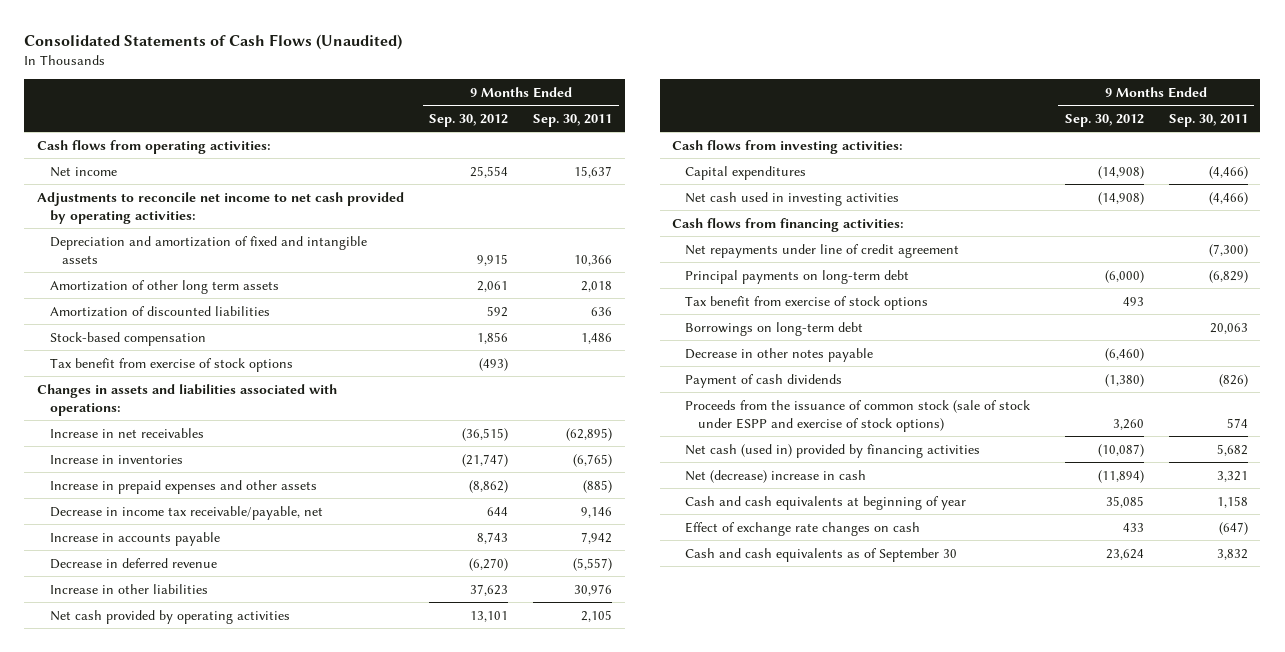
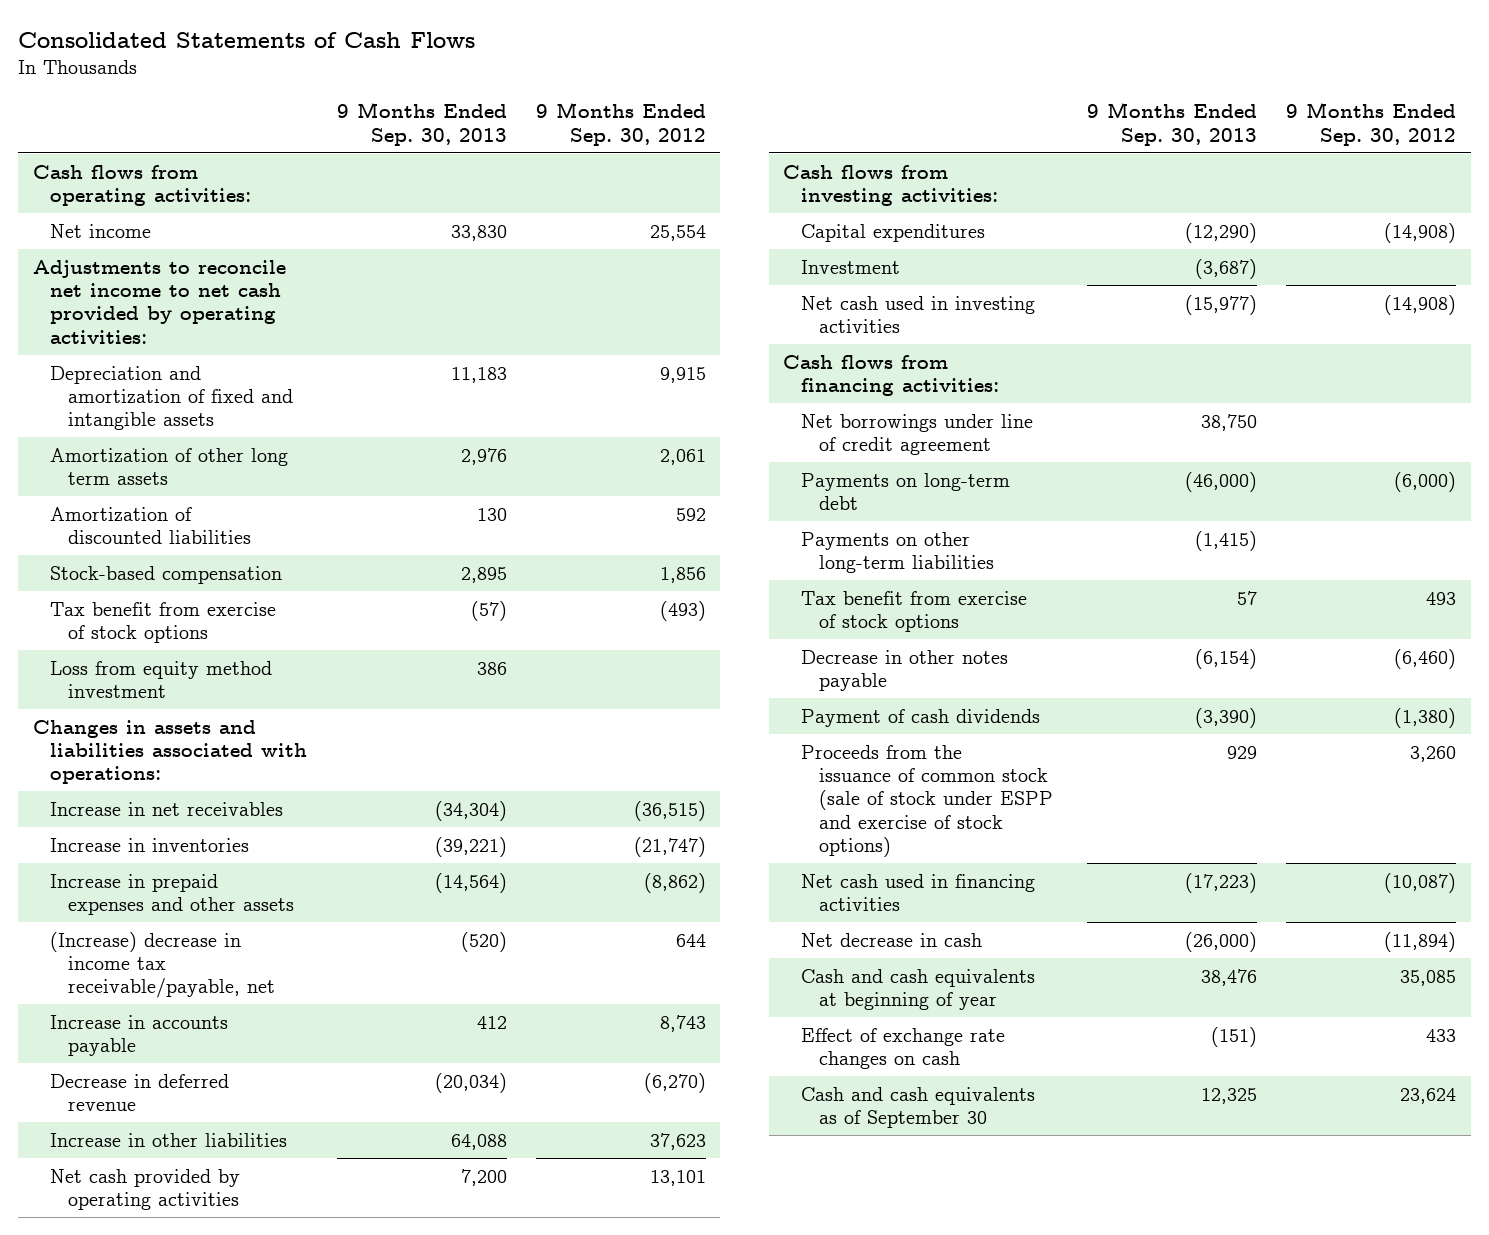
[24,34,403,51] Consolidated Statements of Cash Flows (Unaudited) -> [18,32,476,49] Consolidated Statements of Cash Flows
[533,113,613,127] Sep. 30, 2011 -> none
none -> [336,102,507,146] 9 Months Ended Sep. 30, 2013
none -> [50,660,273,698] Loss from equity method investment
[49,505,323,520] Decrease in income tax receivable/payable, net -> [50,931,276,999] (Increase) decrease in income tax receivable/payable, net
none -> [801,259,901,274] Investment
[685,243,960,258] Net repayments under line of credit agreement -> [801,413,1034,455] Net borrowings under line of credit agreement
[685,269,910,284] Principal payments on long-term debt -> [801,472,1011,510] Payments on long-term debt
none -> [801,531,994,573] Payments on other long-term liabilities
[685,321,864,336] Borrowings on long-term debt -> none
[685,443,981,458] Net cash (used in) provided by financing activities -> [801,873,1036,911] Net cash used in financing activities
[685,469,867,483] Net (decrease) increase in cash -> [801,932,983,947] Net decrease in cash

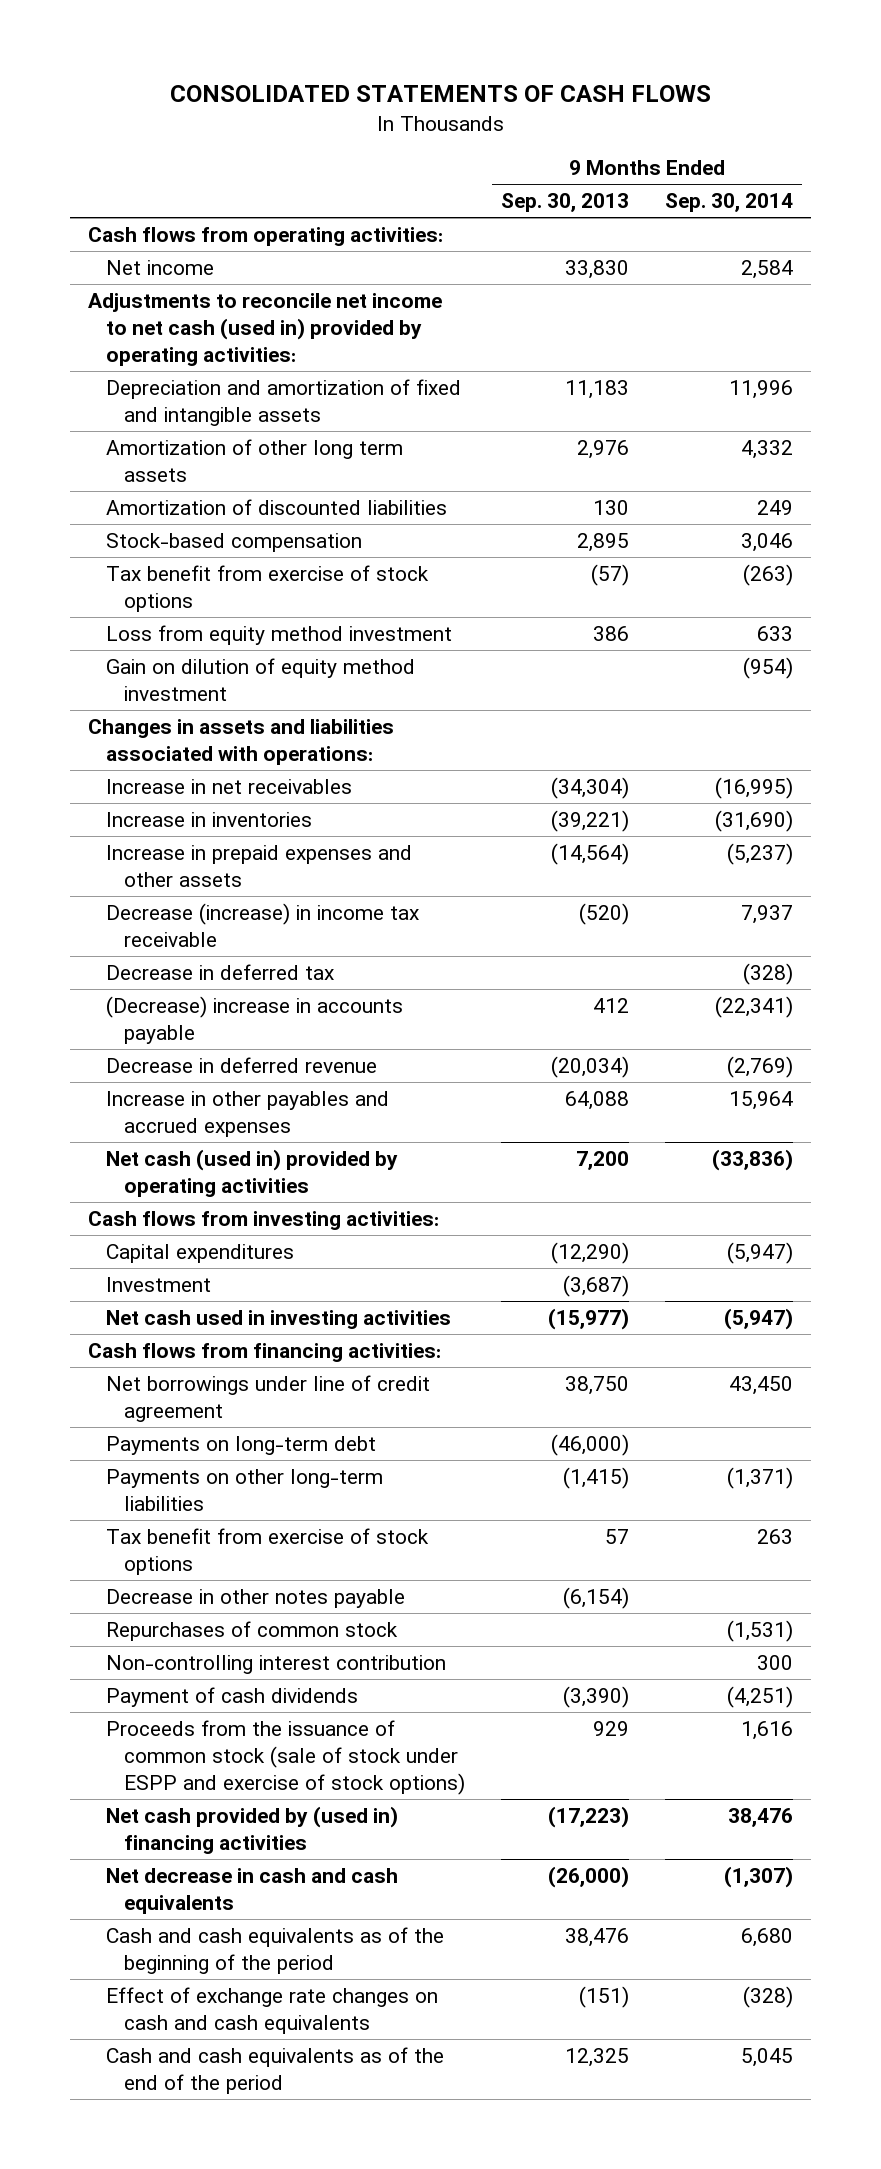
[18,32,476,49] Consolidated Statements of Cash Flows -> [169,85,711,103] CONSOLIDATED STATEMENTS OF CASH FLOWS
[535,102,706,146] 9 Months Ended Sep. 30, 2012 -> none
none -> [665,193,794,213] Sep. 30, 2014
[32,259,286,344] Adjustments to reconcile net income to net cash provided by operating activities: -> [88,292,443,366] Adjustments to reconcile net income to net cash (used in) provided by operating activities:
none -> [106,657,416,701] Gain on dilution of equity method investment
[50,931,276,999] (Increase) decrease in income tax receivable/payable, net -> [106,902,420,947] Decrease (increase) in income tax receivable
none -> [106,963,335,980] Decrease in deferred tax
[50,1014,229,1056] Increase in accounts payable -> [106,995,404,1044] (Decrease) increase in accounts payable
[50,1132,288,1147] Increase in other liabilities -> [106,1090,390,1137] Increase in other payables and accrued expenses
[50,1168,241,1210] Net cash provided by operating activities -> [106,1148,399,1197] Net cash (used in) provided by operating activities
none -> [106,1620,399,1641] Repurchases of common stock
none -> [106,1654,447,1674] Non-controlling interest contribution
[801,873,1036,911] Net cash used in financing activities -> [106,1805,399,1854] Net cash provided by (used in) financing activities
[801,932,983,947] Net decrease in cash -> [106,1867,399,1914] Net decrease in cash and cash equivalents
[801,968,1036,1010] Cash and cash equivalents at beginning of year -> [106,1926,445,1974] Cash and cash equivalents as of the beginning of the period
[801,1027,1006,1069] Effect of exchange rate changes on cash -> [106,1986,439,2034] Effect of exchange rate changes on cash and cash equivalents
[801,1086,1036,1128] Cash and cash equivalents as of September 30 -> [106,2046,445,2094] Cash and cash equivalents as of the end of the period

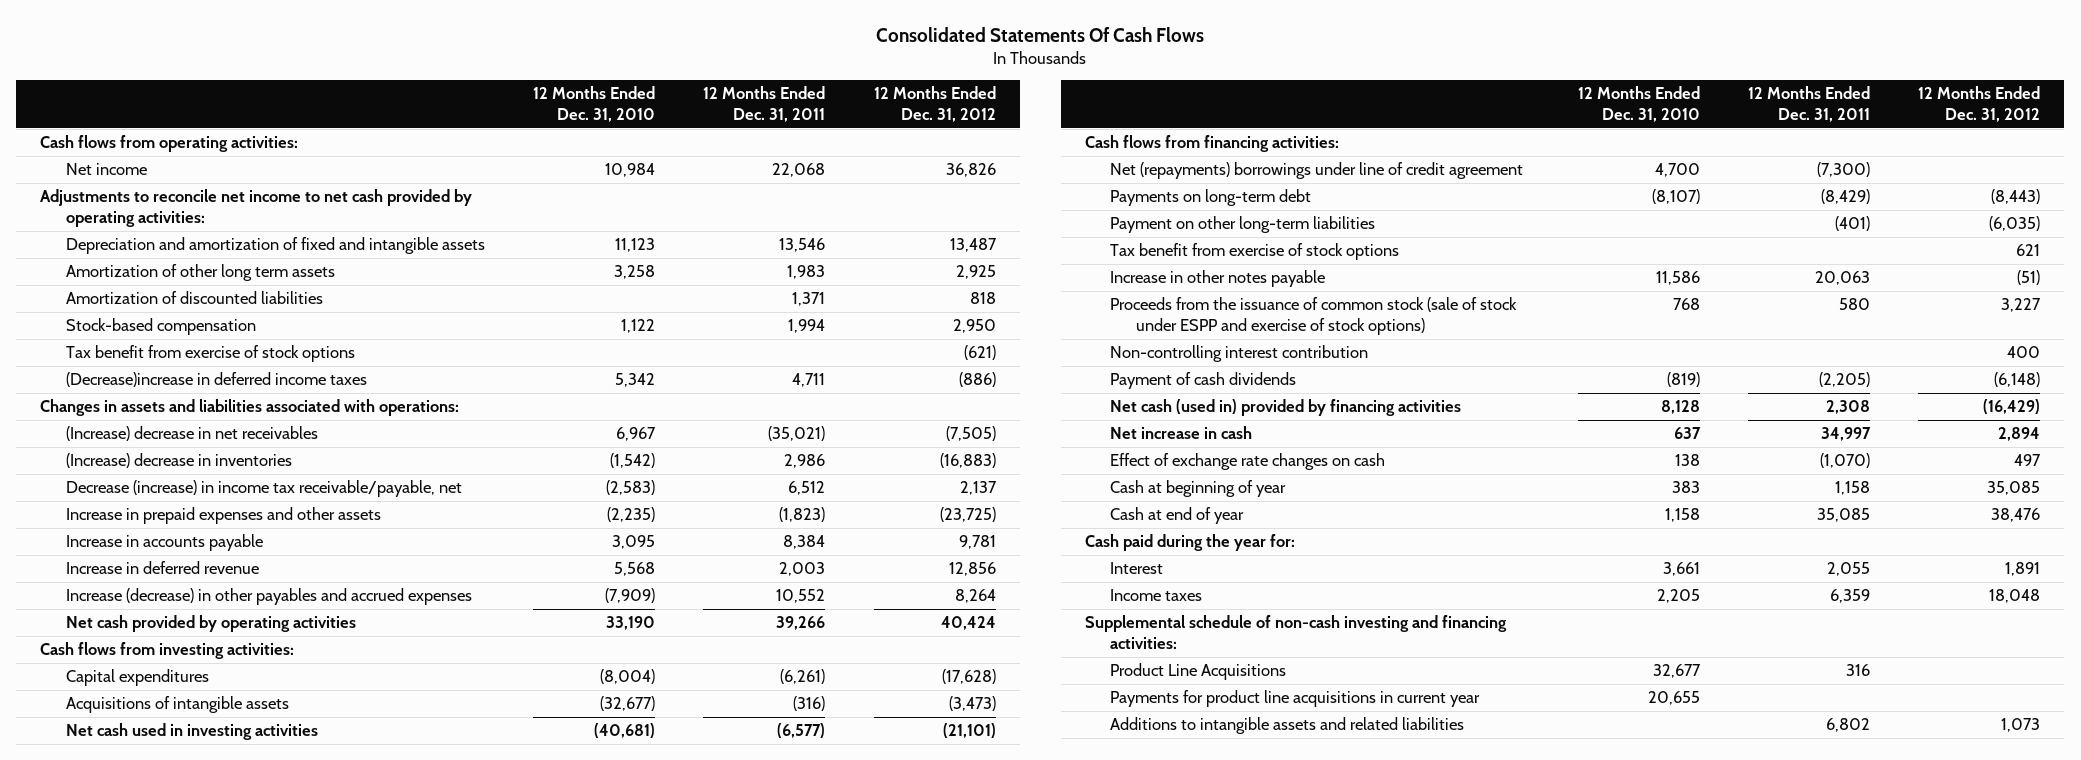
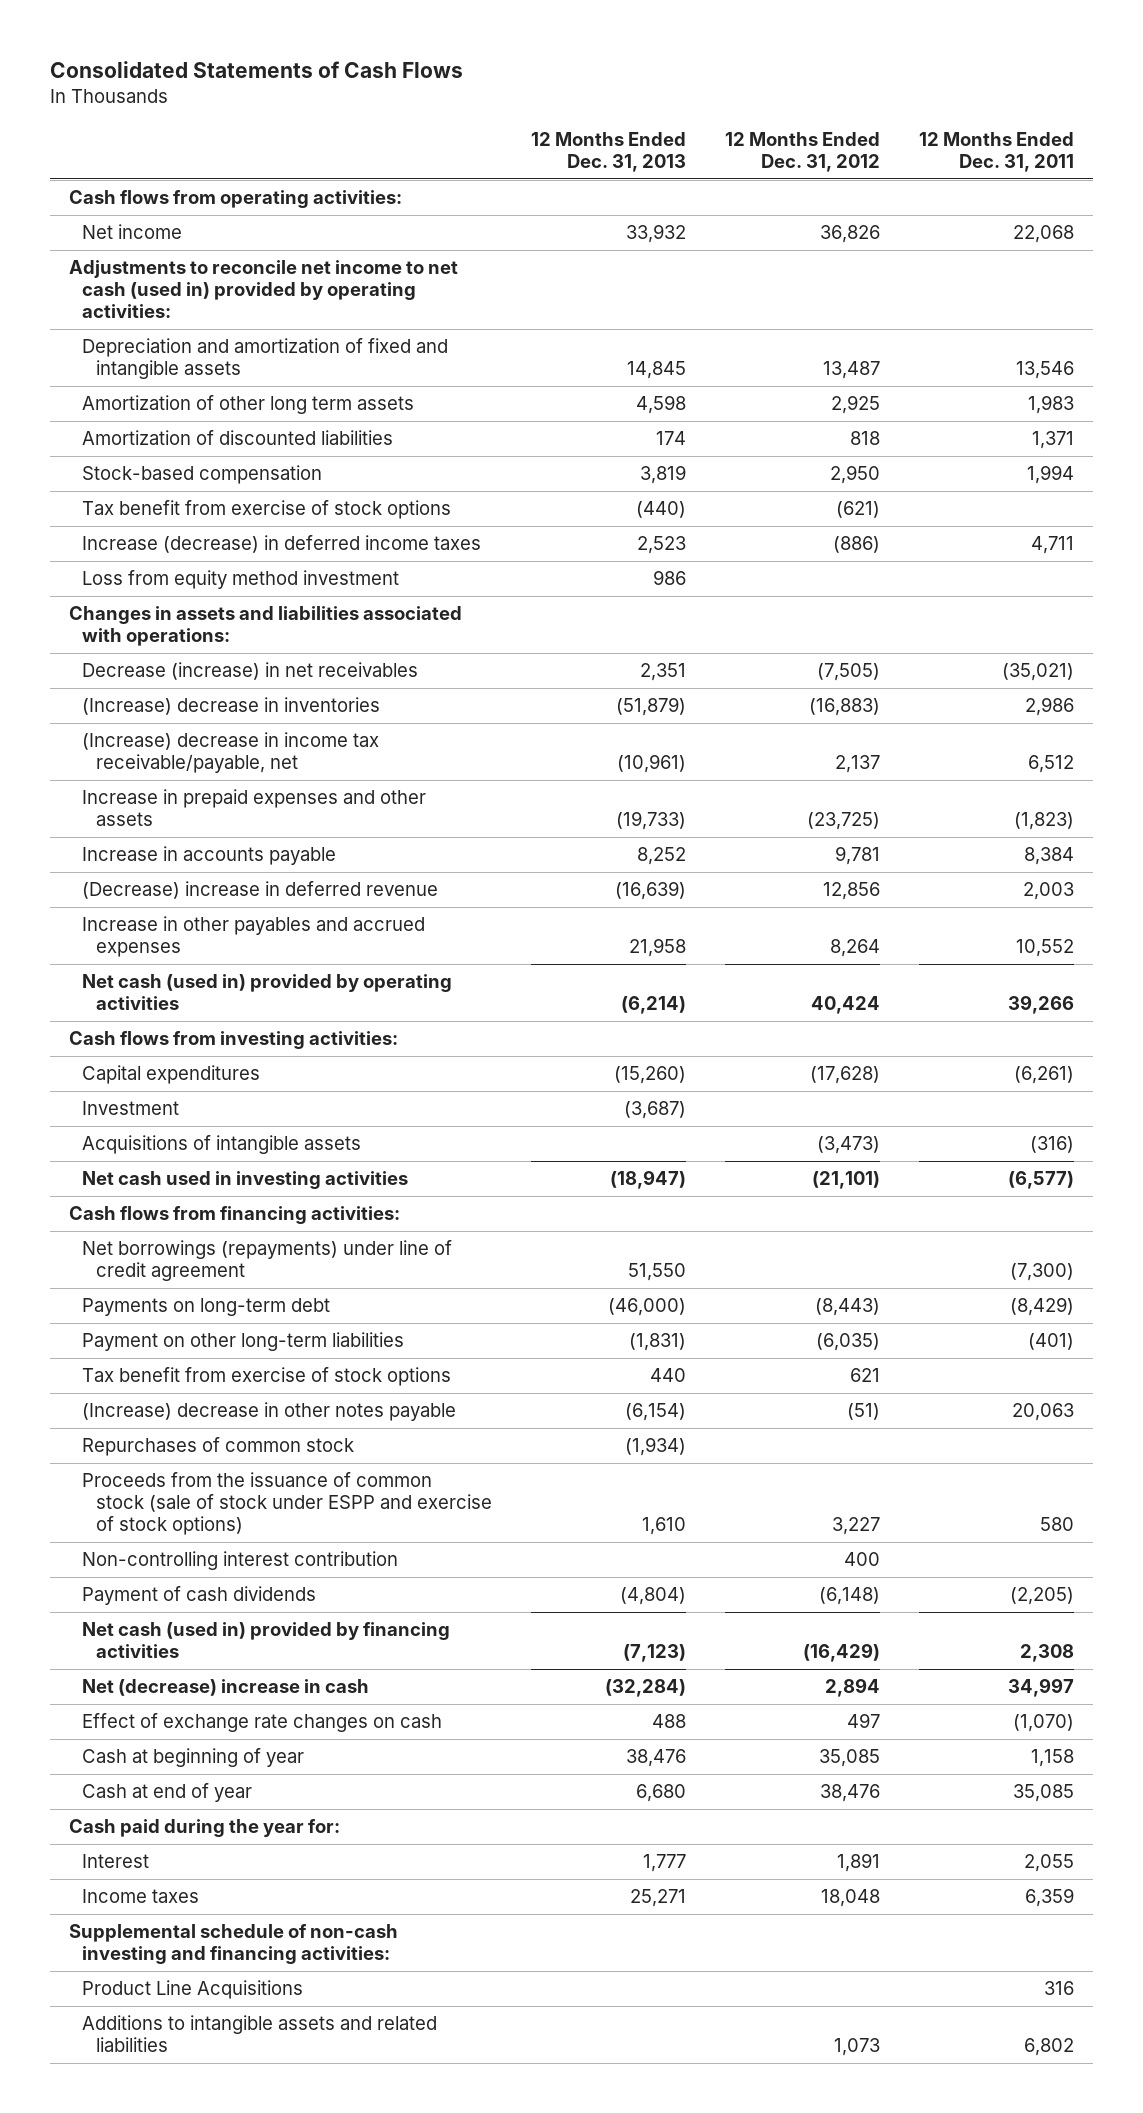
[876,26,1205,42] Consolidated Statements Of Cash Flows -> [49,61,463,79] Consolidated Statements of Cash Flows
[533,86,656,123] 12 Months Ended Dec. 31, 2010 -> none
none -> [530,131,686,172] 12 Months Ended Dec. 31, 2013
[40,189,473,228] Adjustments to reconcile net income to net cash provided by operating activities: -> [69,260,459,319] Adjustments to reconcile net income to net cash (used in) provided by operating activities:
[65,372,367,388] (Decrease)increase in deferred income taxes -> [82,535,482,554] Increase (decrease) in deferred income taxes
none -> [82,570,400,590] Loss from equity method investment
[65,426,318,442] (Increase) decrease in net receivables -> [82,662,419,681] Decrease (increase) in net receivables
[65,480,462,498] Decrease (increase) in income tax receivable/payable, net -> [82,732,380,774] (Increase) decrease in income tax receivable/payable, net
[65,561,259,575] Increase in deferred revenue -> [82,881,439,900] (Decrease) increase in deferred revenue
[65,588,472,606] Increase (decrease) in other payables and accrued expenses -> [82,916,426,958] Increase in other payables and accrued expenses
[65,615,356,633] Net cash provided by operating activities -> [82,974,453,1011] Net cash (used in) provided by operating activities
none -> [82,1101,180,1116] Investment
[1110,162,1524,180] Net (repayments) borrowings under line of credit agreement -> [82,1240,453,1282] Net borrowings (repayments) under line of credit agreement
[1110,270,1326,288] Increase in other notes payable -> [82,1402,457,1422] (Increase) decrease in other notes payable
none -> [82,1437,355,1457] Repurchases of common stock
[1110,426,1253,440] Net increase in cash -> [82,1679,370,1697] Net (decrease) increase in cash
[1110,690,1481,708] Payments for product line acquisitions in current year -> none

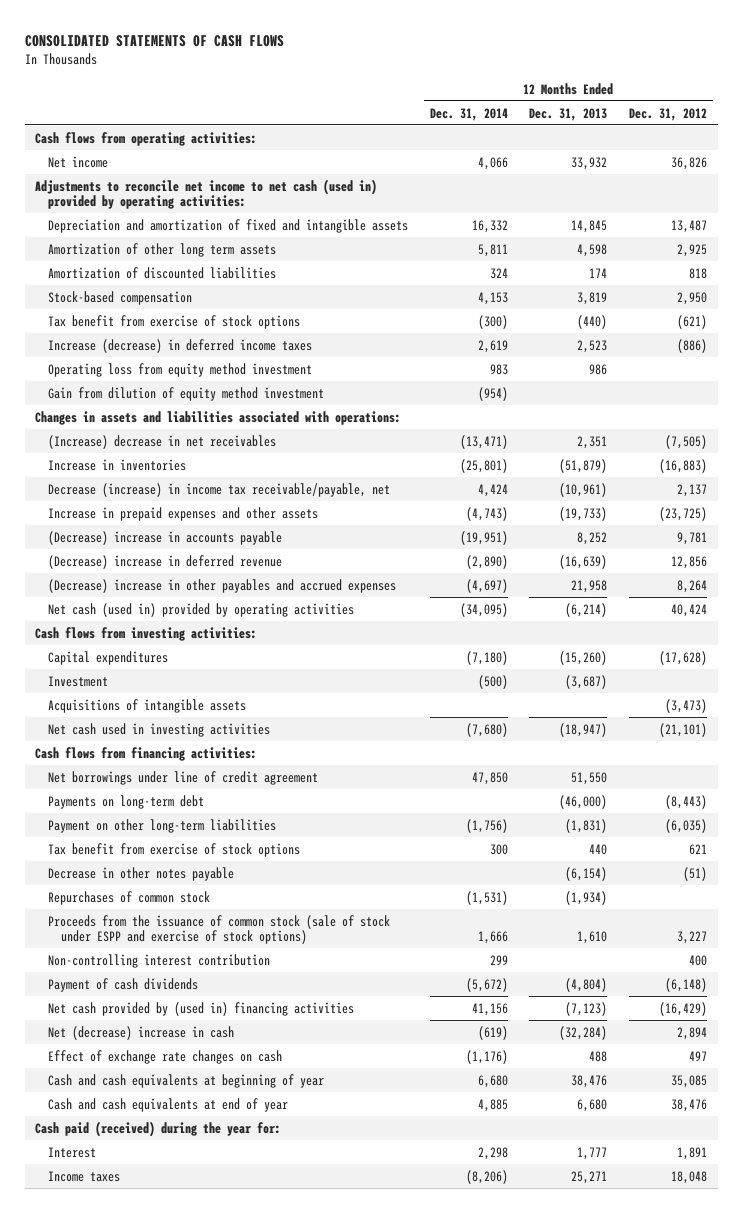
[49,61,463,79] Consolidated Statements of Cash Flows -> [24,34,284,47] CONSOLIDATED STATEMENTS OF CASH FLOWS
[918,131,1074,172] 12 Months Ended Dec. 31, 2011 -> none
none -> [429,107,508,121] Dec. 31, 2014
[82,570,400,590] Loss from equity method investment -> [48,362,313,377] Operating loss from equity method investment
none -> [48,386,325,401] Gain from dilution of equity method investment
[82,662,419,681] Decrease (increase) in net receivables -> [48,434,277,449] (Increase) decrease in net receivables
[82,697,381,716] (Increase) decrease in inventories -> [48,458,187,471] Increase in inventories
[82,732,380,774] (Increase) decrease in income tax receivable/payable, net -> [48,482,391,497] Decrease (increase) in income tax receivable/payable, net
[82,846,337,866] Increase in accounts payable -> [48,530,283,545] (Decrease) increase in accounts payable
[82,916,426,958] Increase in other payables and accrued expenses -> [48,578,397,593] (Decrease) increase in other payables and accrued expenses
[82,1240,453,1282] Net borrowings (repayments) under line of credit agreement -> [48,770,319,785] Net borrowings under line of credit agreement
[82,1402,457,1422] (Increase) decrease in other notes payable -> [48,866,235,881] Decrease in other notes payable
[82,1622,451,1659] Net cash (used in) provided by financing activities -> [48,1001,355,1016] Net cash provided by (used in) financing activities
[82,1748,305,1768] Cash at beginning of year -> [48,1073,325,1088] Cash and cash equivalents at beginning of year
[82,1783,253,1803] Cash at end of year -> [48,1097,289,1112] Cash and cash equivalents at end of year
[69,1819,341,1838] Cash paid during the year for: -> [35,1120,282,1137] Cash paid (received) during the year for:
[69,1924,399,1965] Supplemental schedule of non-cash investing and financing activities: -> none
[82,1980,304,2000] Product Line Acquisitions -> none
[82,2015,438,2053] Additions to intangible assets and related liabilities -> none

